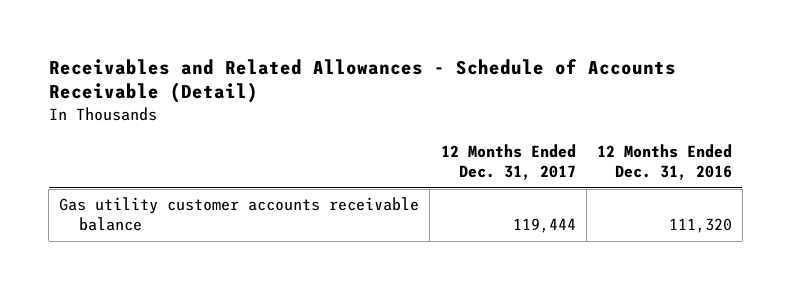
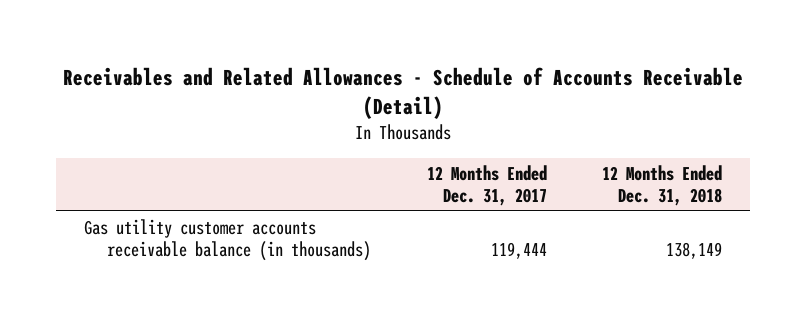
[596,144,732,181] 12 Months Ended Dec. 31, 2016 -> none
none -> [602,165,723,206] 12 Months Ended Dec. 31, 2018
[59,197,420,232] Gas utility customer accounts receivable balance -> [84,219,372,261] Gas utility customer accounts receivable balance (in thousands)

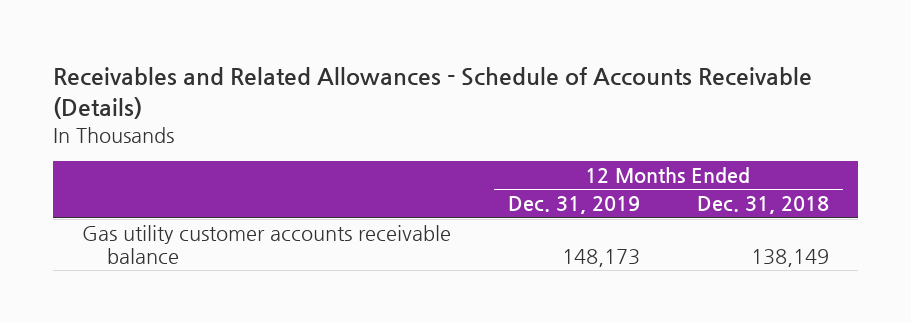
[63,67,744,120] Receivables and Related Allowances - Schedule of Accounts Receivable (Detail) -> [53,66,813,119] Receivables and Related Allowances - Schedule of Accounts Receivable (Details)
[426,165,547,206] 12 Months Ended Dec. 31, 2017 -> none
none -> [507,196,640,215] Dec. 31, 2019
[84,219,372,261] Gas utility customer accounts receivable balance (in thousands) -> [81,224,451,265] Gas utility customer accounts receivable balance

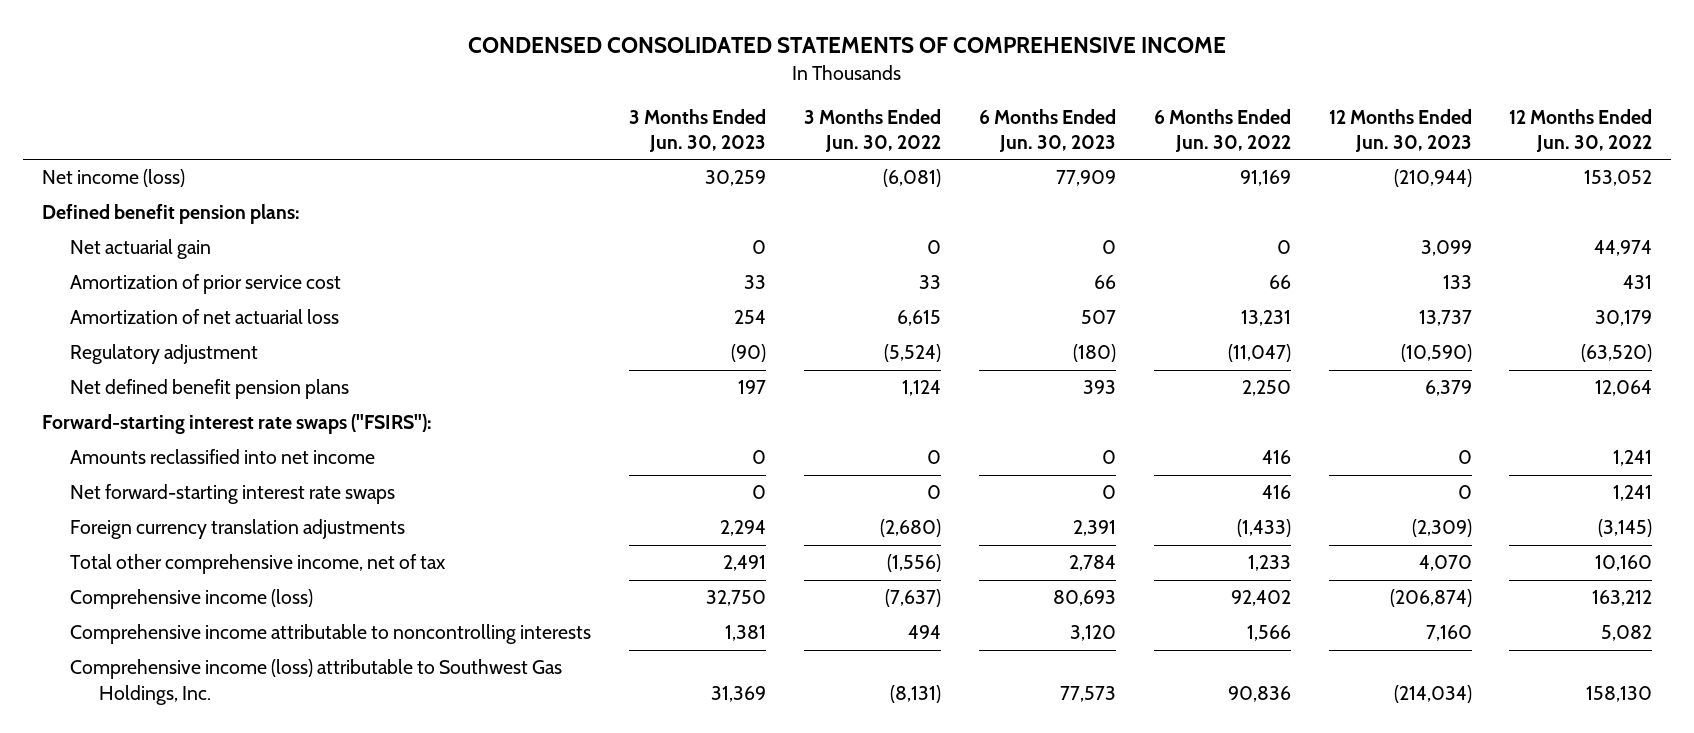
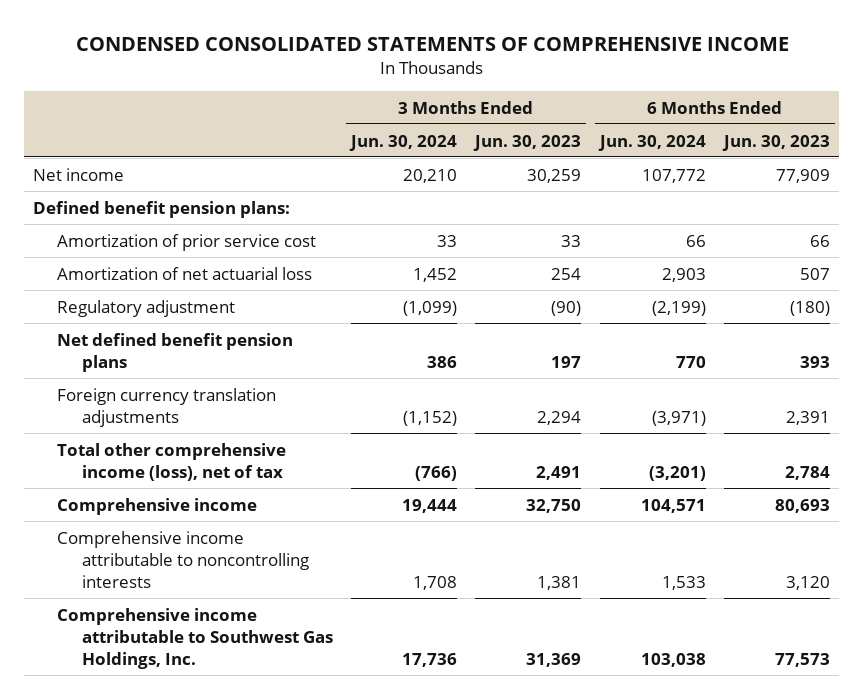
[804,108,942,152] 3 Months Ended Jun. 30, 2022 -> none
[1153,108,1291,152] 6 Months Ended Jun. 30, 2022 -> none
[1328,108,1472,152] 12 Months Ended Jun. 30, 2023 -> none
[1509,108,1653,152] 12 Months Ended Jun. 30, 2022 -> none
none -> [348,134,457,151] Jun. 30, 2024
none -> [597,134,706,151] Jun. 30, 2024
[41,169,185,188] Net income (loss) -> [33,167,125,181] Net income
[70,239,212,260] Net actuarial gain -> none
[41,414,432,435] Forward-starting interest rate swaps ("FSIRS"): -> none
[70,449,376,465] Amounts reclassified into net income -> none
[70,484,396,505] Net forward-starting interest rate swaps -> none
[70,554,447,575] Total other comprehensive income, net of tax -> [57,442,287,481] Total other comprehensive income (loss), net of tax
[70,589,314,610] Comprehensive income (loss) -> [57,497,258,515] Comprehensive income
[70,659,563,705] Comprehensive income (loss) attributable to Southwest Gas Holdings, Inc. -> [57,607,333,670] Comprehensive income attributable to Southwest Gas Holdings, Inc.

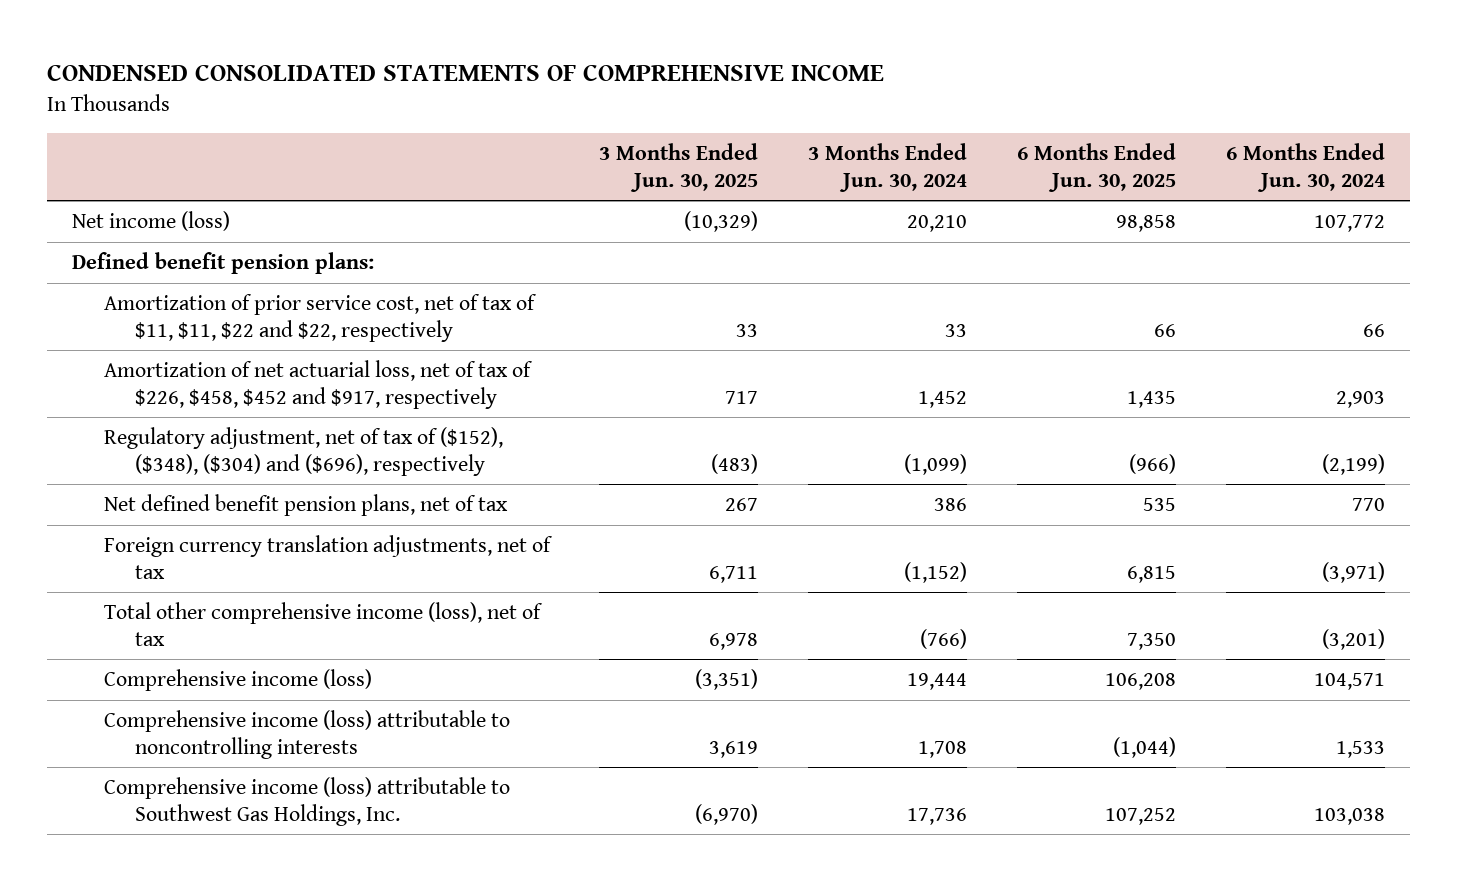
[473,134,582,151] Jun. 30, 2023 -> none
[722,134,831,151] Jun. 30, 2023 -> none
none -> [599,143,759,192] 3 Months Ended Jun. 30, 2025
none -> [1017,143,1177,192] 6 Months Ended Jun. 30, 2025
[33,167,125,181] Net income -> [72,211,231,232] Net income (loss)
[57,233,317,251] Amortization of prior service cost -> [103,294,537,342] Amortization of prior service cost, net of tax of $11, $11, $22 and $22, respectively
[57,266,313,280] Amortization of net actuarial loss -> [103,360,533,409] Amortization of net actuarial loss, net of tax of $226, $458, $452 and $917, respectively
[57,299,236,317] Regulatory adjustment -> [103,427,503,476] Regulatory adjustment, net of tax of ($152), ($348), ($304) and ($696), respectively
[57,332,294,372] Net defined benefit pension plans -> [103,494,508,517] Net defined benefit pension plans, net of tax
[57,387,277,427] Foreign currency translation adjustments -> [103,535,553,579] Foreign currency translation adjustments, net of tax
[57,497,258,515] Comprehensive income -> [103,669,372,692] Comprehensive income (loss)
[57,530,309,589] Comprehensive income attributable to noncontrolling interests -> [103,710,510,759] Comprehensive income (loss) attributable to noncontrolling interests
[57,607,333,670] Comprehensive income attributable to Southwest Gas Holdings, Inc. -> [103,777,510,826] Comprehensive income (loss) attributable to Southwest Gas Holdings, Inc.

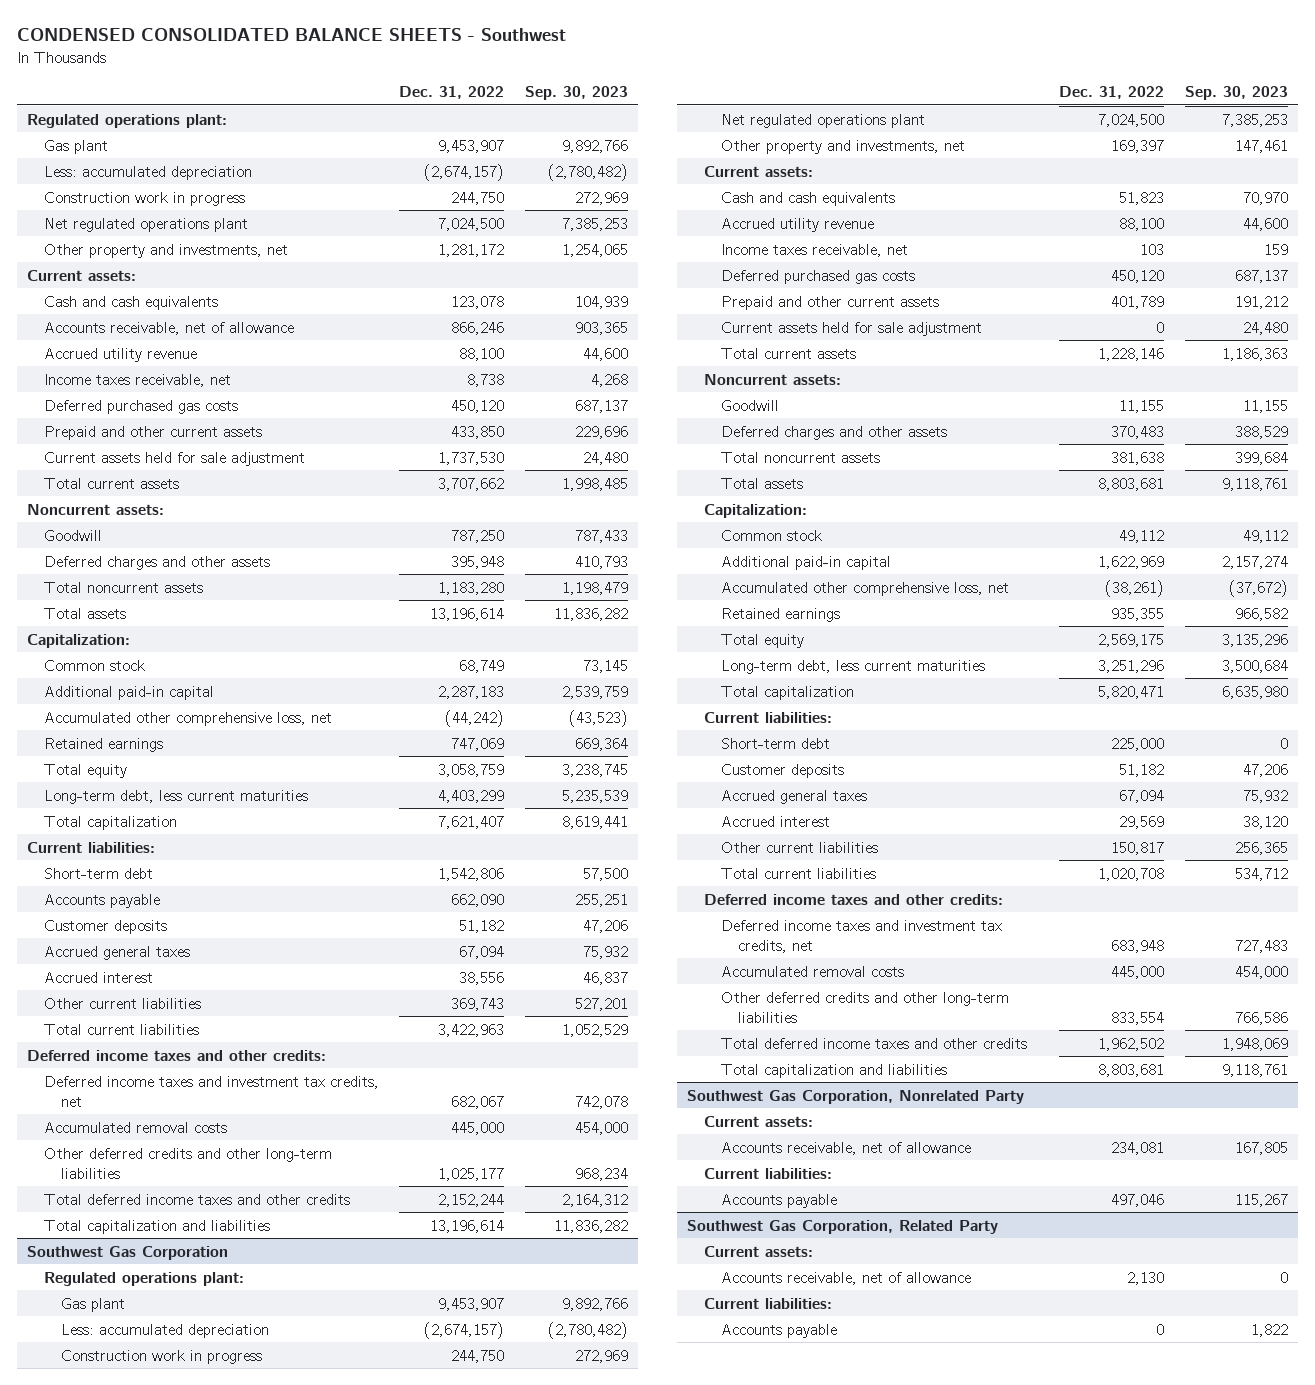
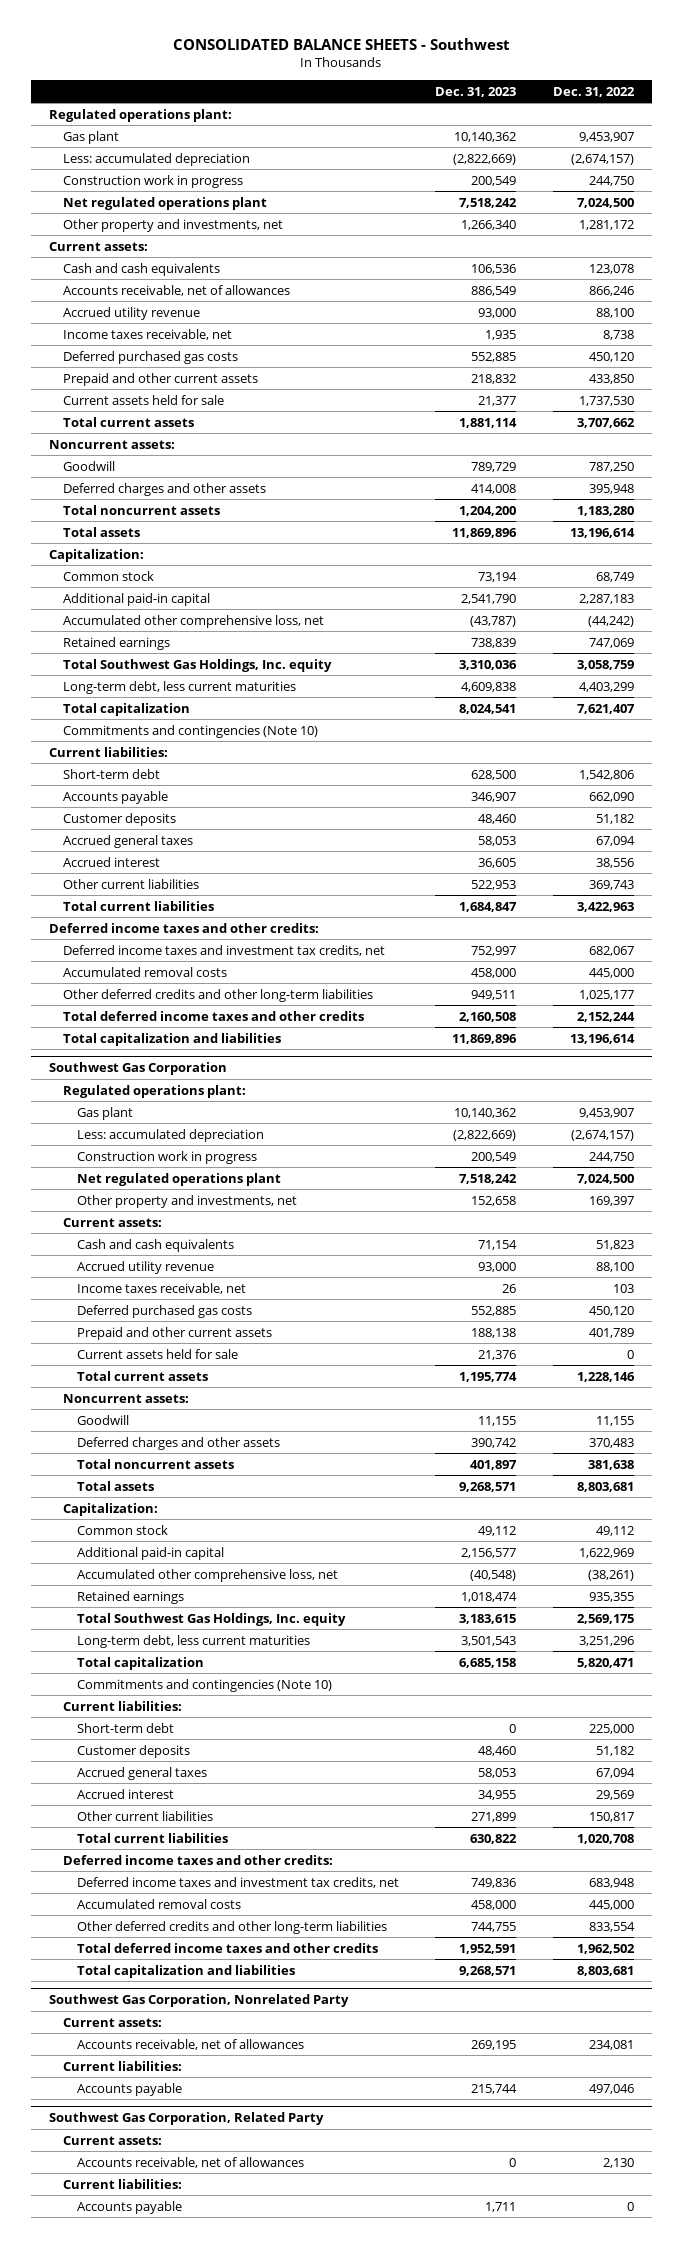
[17,28,567,42] CONDENSED CONSOLIDATED BALANCE SHEETS - Southwest -> [173,38,511,51] CONSOLIDATED BALANCE SHEETS - Southwest
[524,86,628,101] Sep. 30, 2023 -> none
none -> [435,86,517,97] Dec. 31, 2023
[43,321,294,335] Accounts receivable, net of allowance -> [62,284,290,296] Accounts receivable, net of allowances
[43,451,305,466] Current assets held for sale adjustment -> [62,394,224,405] Current assets held for sale
[43,763,127,778] Total equity -> [62,658,332,672] Total Southwest Gas Holdings, Inc. equity
none -> [62,724,318,738] Commitments and contingencies (Note 10)
[720,321,982,336] Current assets held for sale adjustment -> [76,1348,238,1359] Current assets held for sale
[720,633,804,648] Total equity -> [76,1612,346,1626] Total Southwest Gas Holdings, Inc. equity
none -> [76,1678,332,1692] Commitments and contingencies (Note 10)
[720,1141,971,1155] Accounts receivable, net of allowance -> [76,2038,304,2050] Accounts receivable, net of allowances
[720,1271,971,1285] Accounts receivable, net of allowance -> [76,2156,304,2168] Accounts receivable, net of allowances

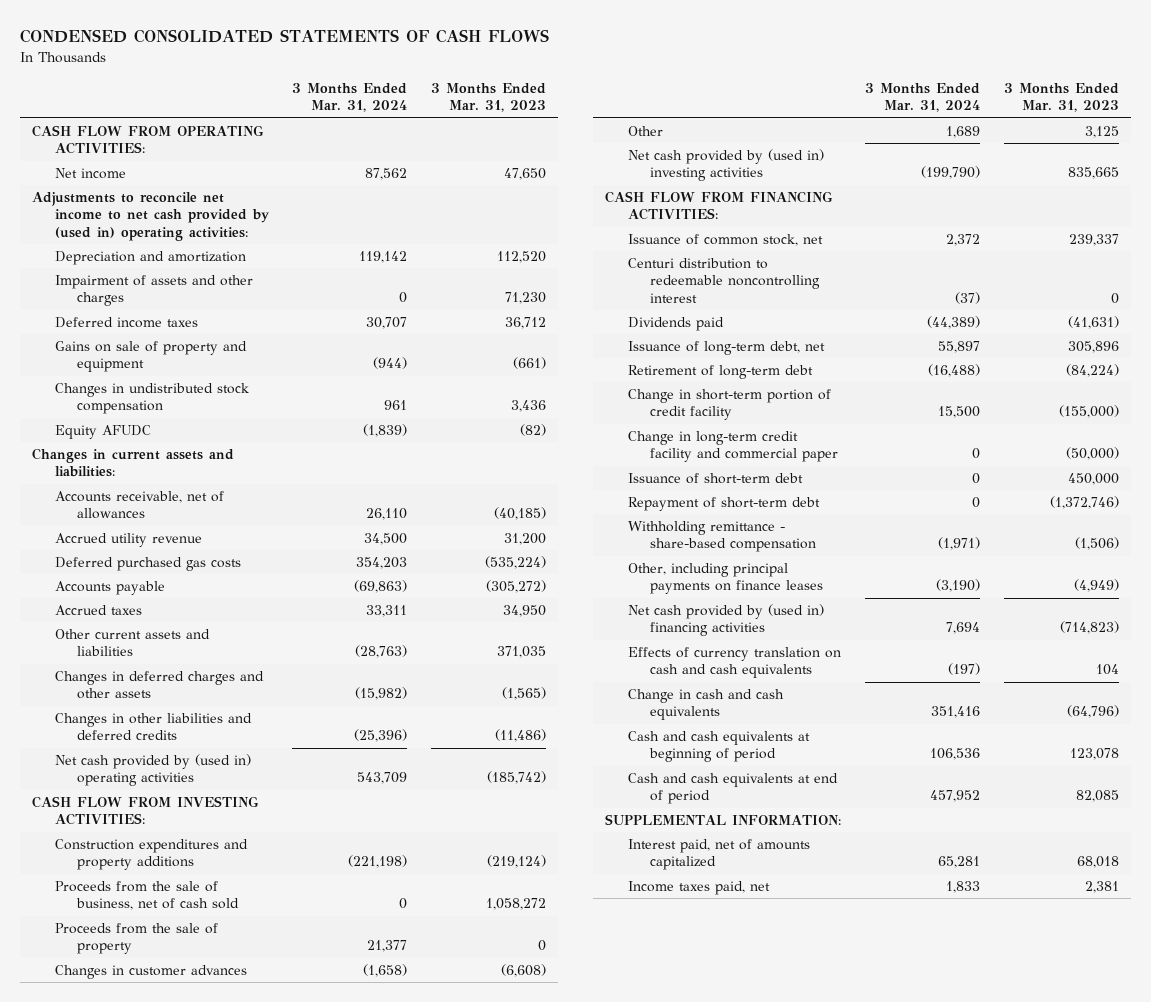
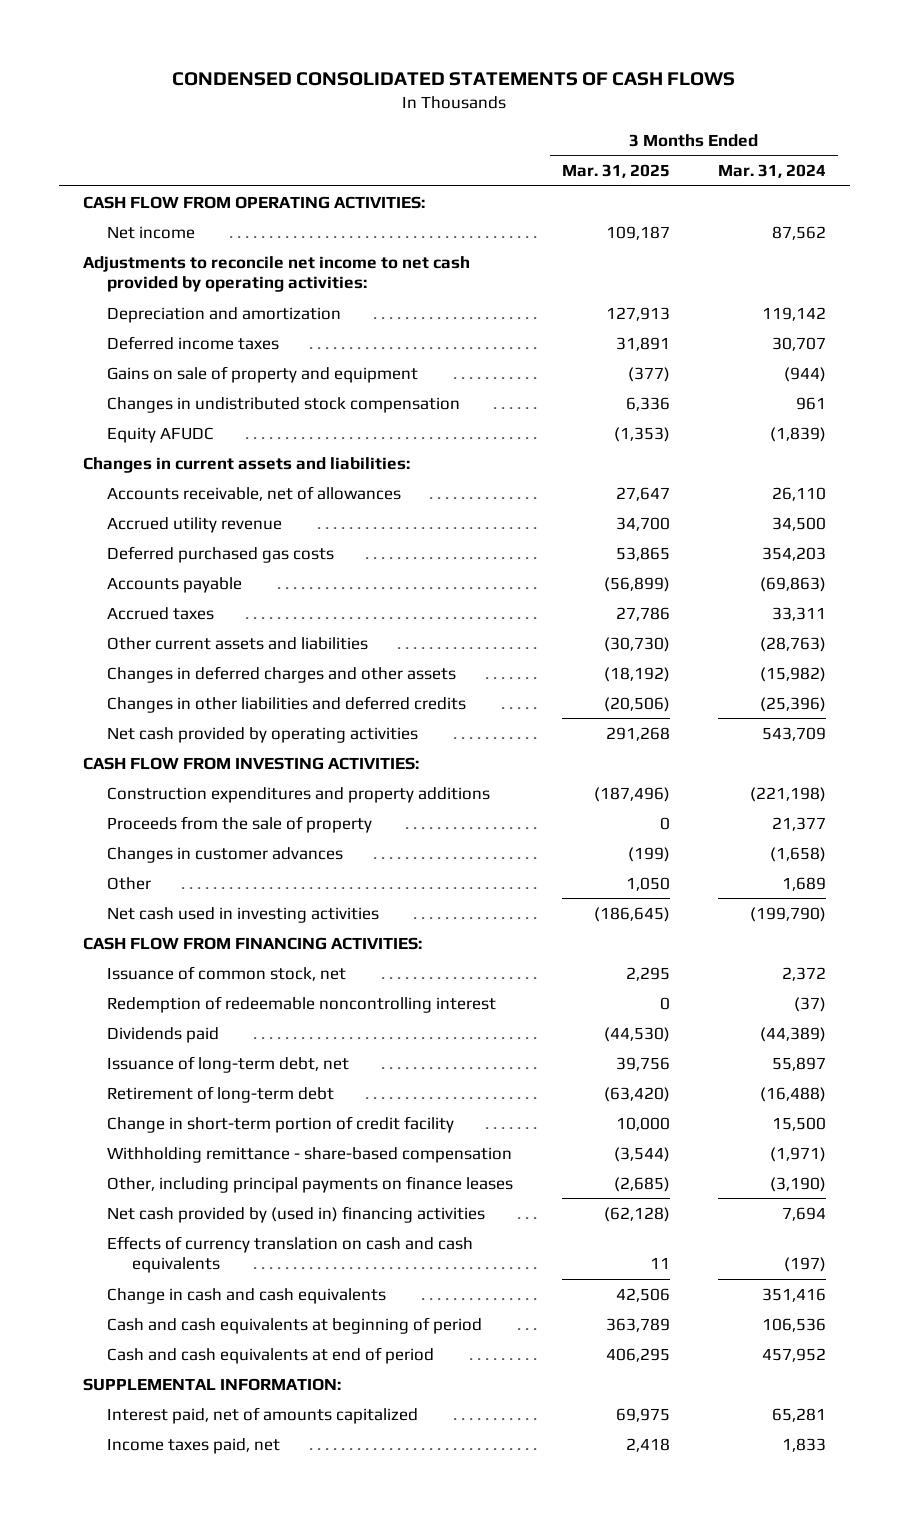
[430,82,546,113] 3 Months Ended Mar. 31, 2023 -> none
none -> [561,164,670,179] Mar. 31, 2025
[32,192,269,241] Adjustments to reconcile net income to net cash provided by (used in) operating activities: -> [82,255,470,293] Adjustments to reconcile net income to net cash provided by operating activities:
[54,275,253,307] Impairment of assets and other charges -> none
[54,754,251,787] Net cash provided by (used in) operating activities -> [107,726,419,743] Net cash provided by operating activities
[54,881,240,911] Proceeds from the sale of business, net of cash sold -> none
[627,149,824,182] Net cash provided by (used in) investing activities -> [107,906,380,923] Net cash used in investing activities
[627,258,821,303] Centuri distribution to redeemable noncontrolling interest -> none
none -> [107,995,497,1013] Redemption of redeemable noncontrolling interest
[627,431,839,463] Change in long-term credit facility and commercial paper -> none
[627,473,803,485] Issuance of short-term debt -> none
[627,497,820,512] Repayment of short-term debt -> none

